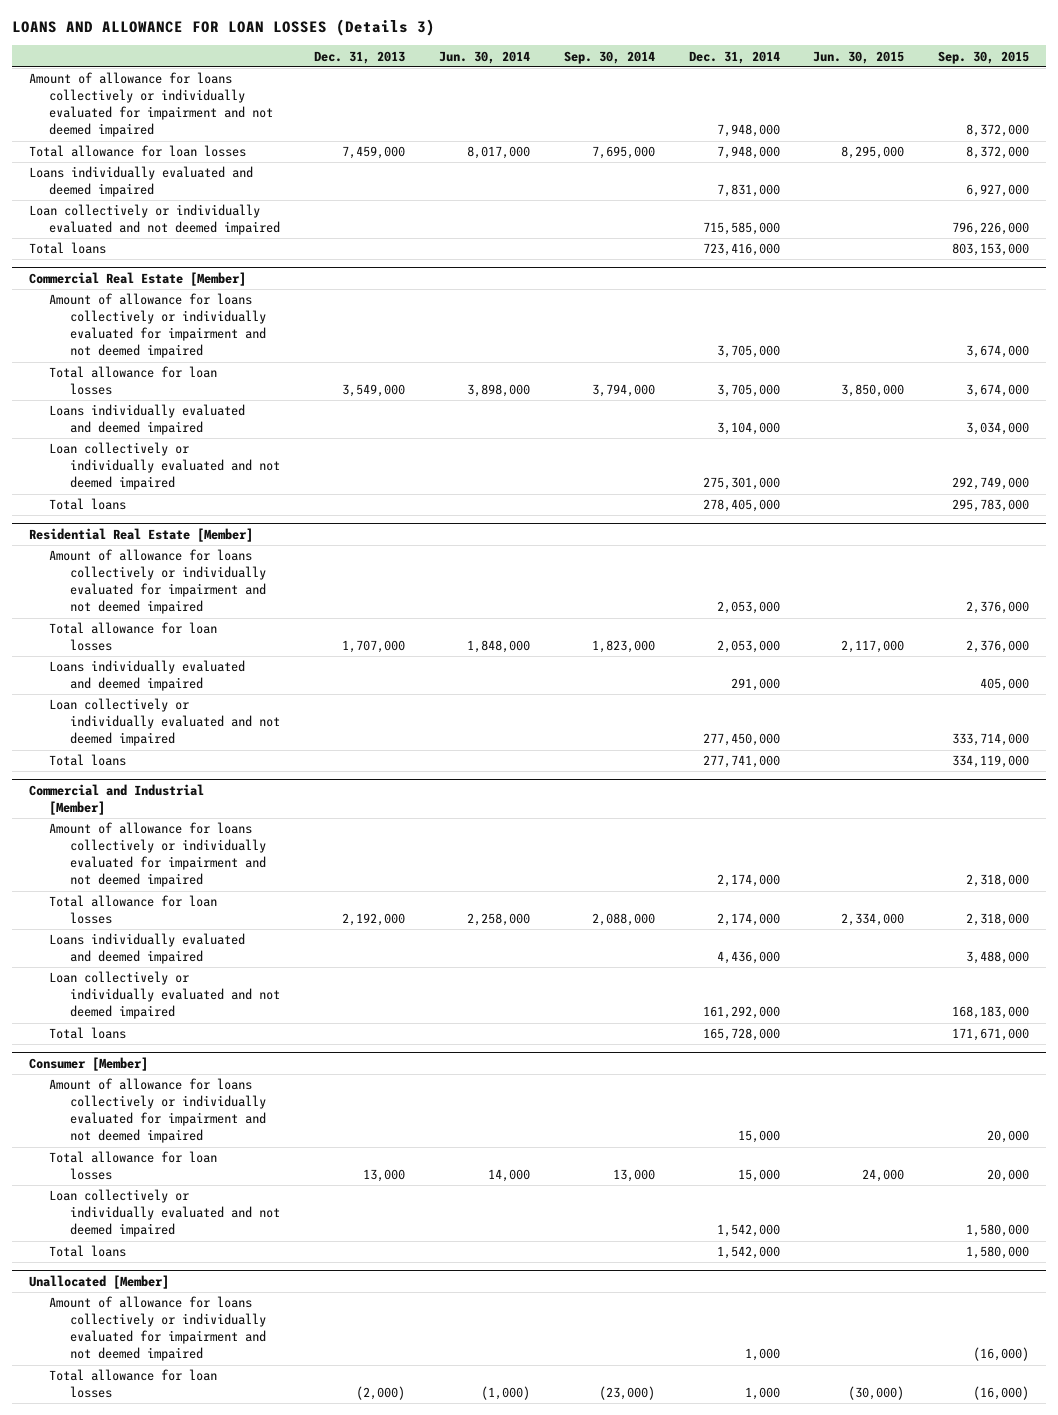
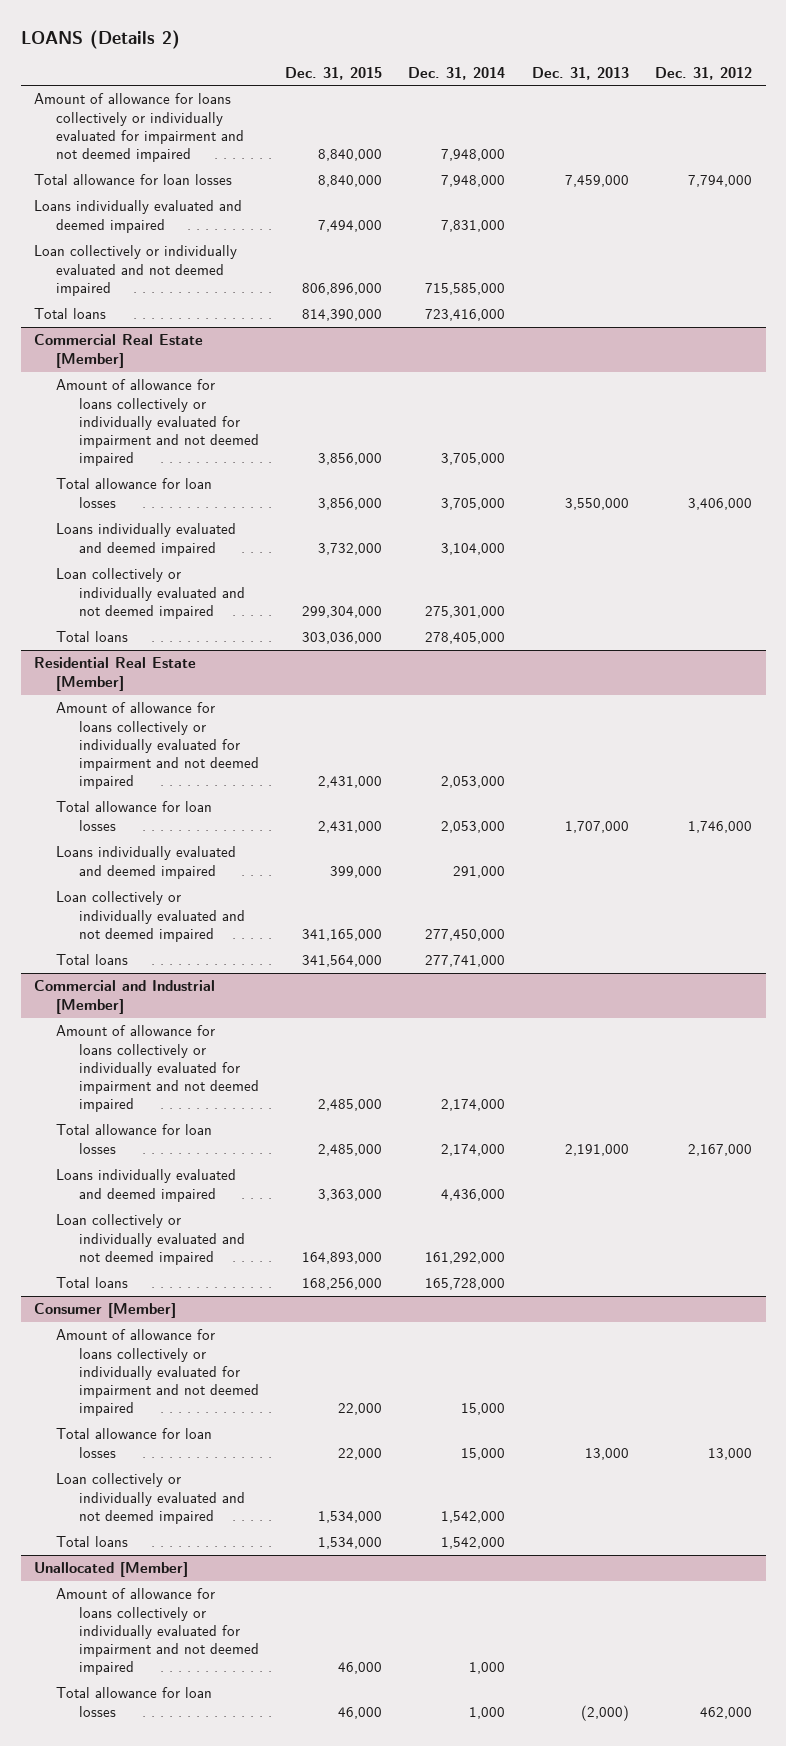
[11,19,435,37] LOANS AND ALLOWANCE FOR LOAN LOSSES (Details 3) -> [20,29,180,49] LOANS (Details 2)
[438,50,530,64] Jun. 30, 2014 -> none
[563,50,655,64] Sep. 30, 2014 -> none
[813,50,905,64] Jun. 30, 2015 -> none
[938,50,1030,64] Sep. 30, 2015 -> none
none -> [285,66,383,80] Dec. 31, 2015
none -> [655,66,753,80] Dec. 31, 2012
[342,384,406,398] 3,549,000 -> [564,497,629,510] 3,550,000
[342,913,406,927] 2,192,000 -> [564,1143,629,1156] 2,191,000

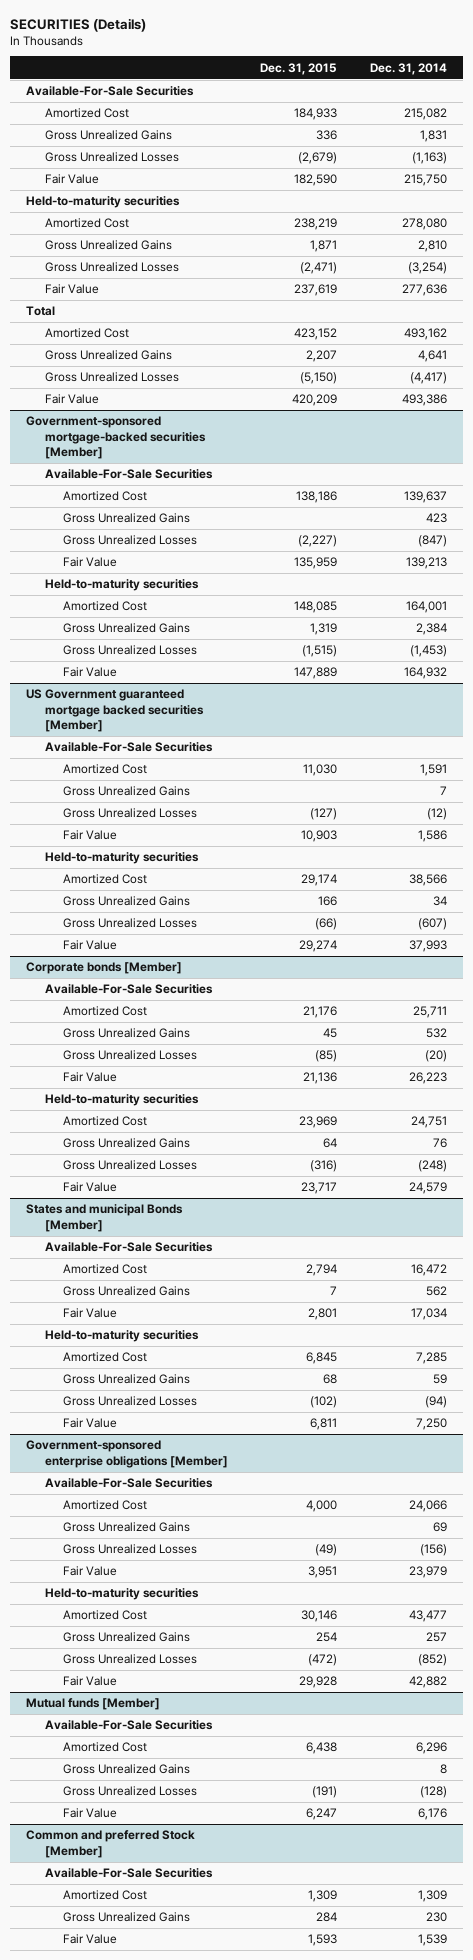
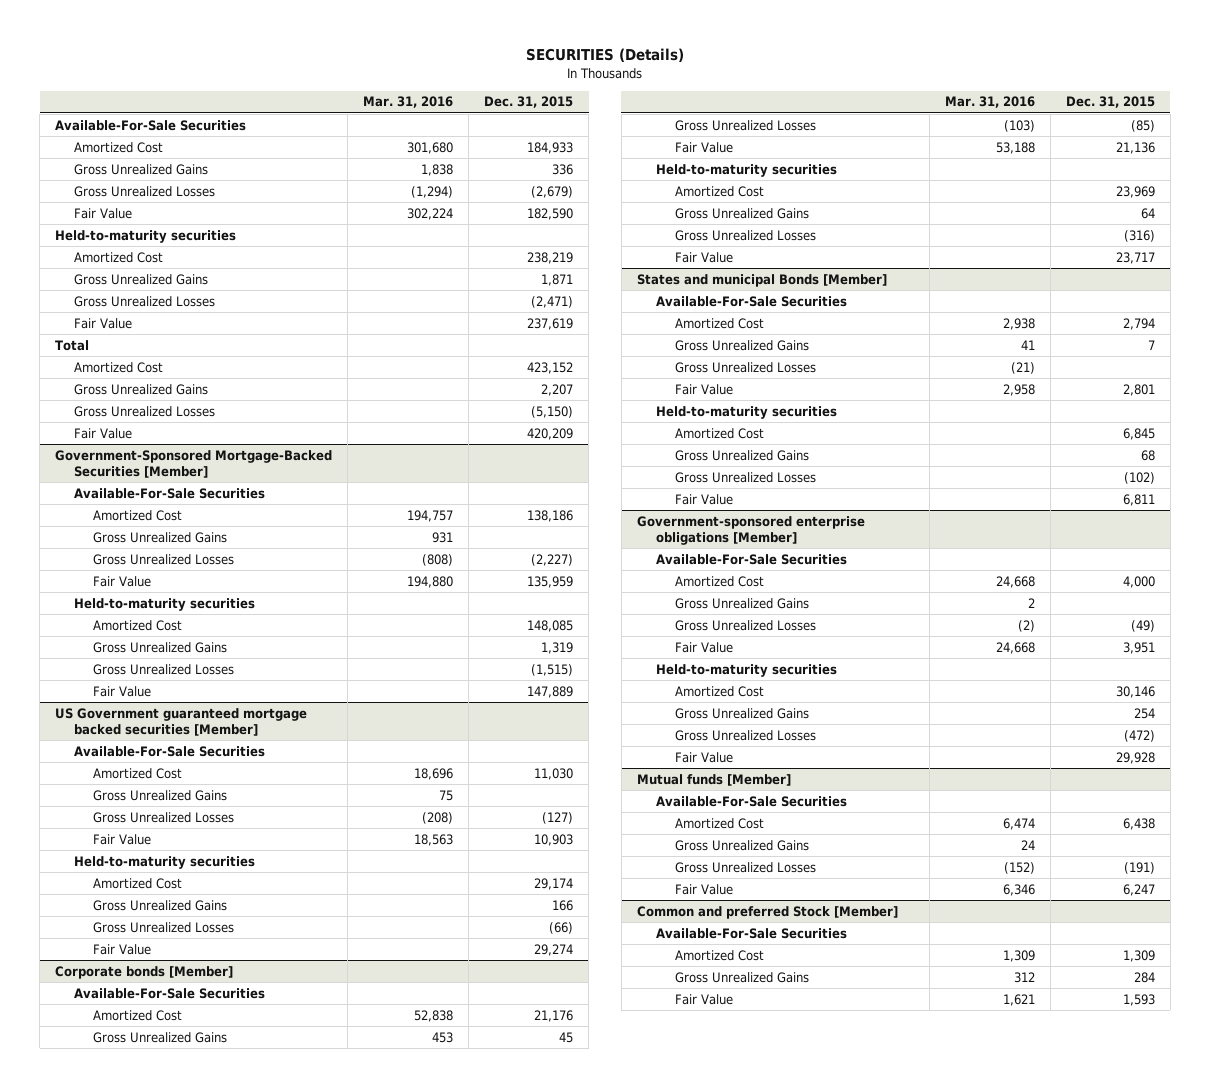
[369,62,447,75] Dec. 31, 2014 -> none
none -> [363,96,454,109] Mar. 31, 2016
[26,416,206,460] Government-sponsored mortgage-backed securities [Member] -> [55,449,333,479] Government-Sponsored Mortgage-Backed Securities [Member]
none -> [675,361,817,373] Gross Unrealized Losses

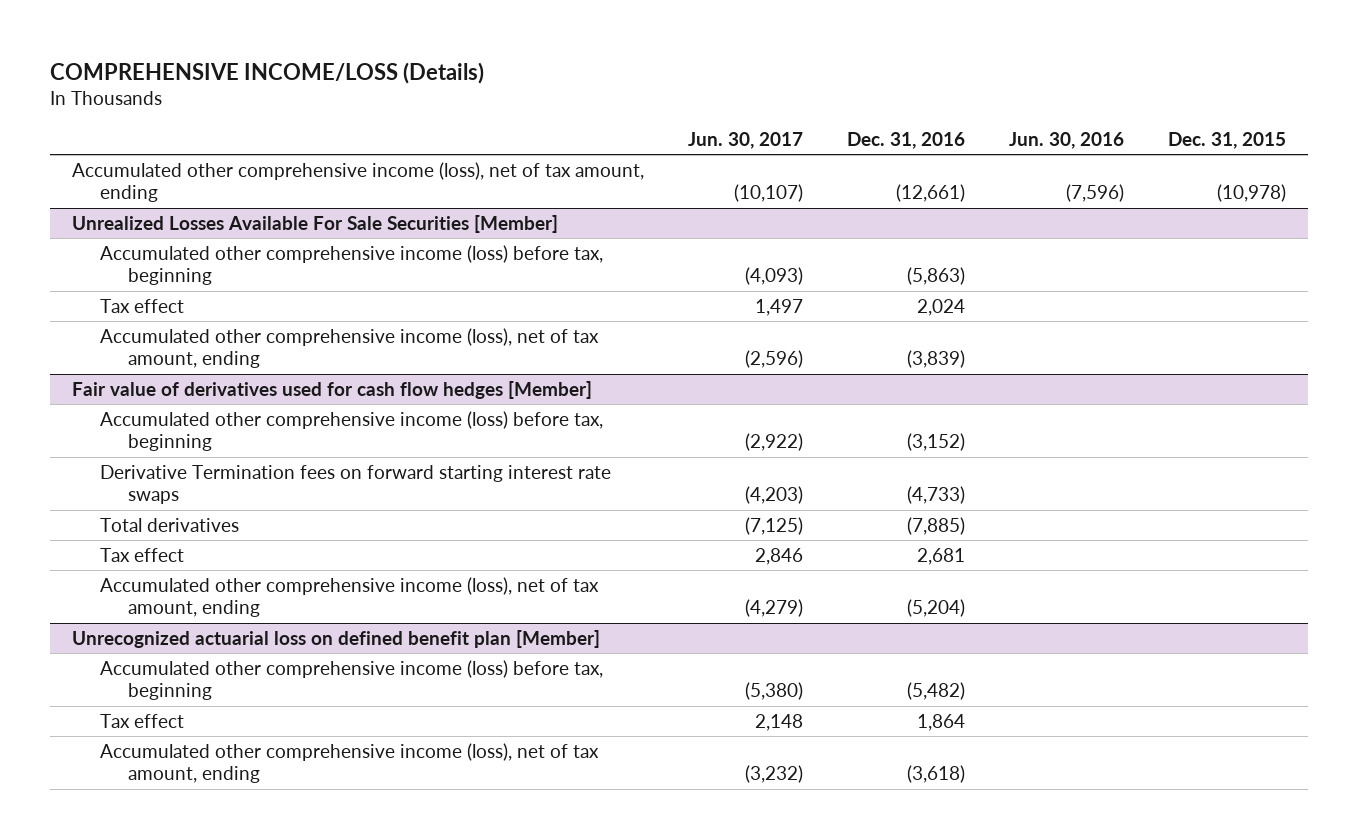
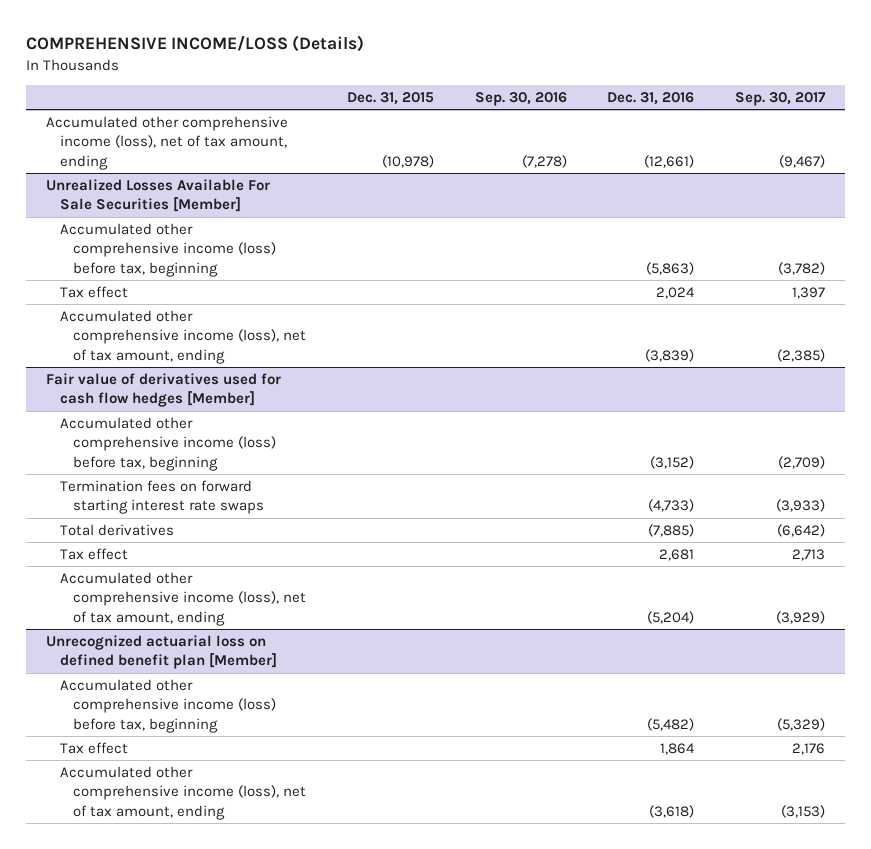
[688,132,804,150] Jun. 30, 2017 -> none
[1008,132,1124,150] Jun. 30, 2016 -> none
none -> [474,91,567,106] Sep. 30, 2016
none -> [734,91,826,106] Sep. 30, 2017
[100,464,612,505] Derivative Termination fees on forward starting interest rate swaps -> [59,479,265,515] Termination fees on forward starting interest rate swaps

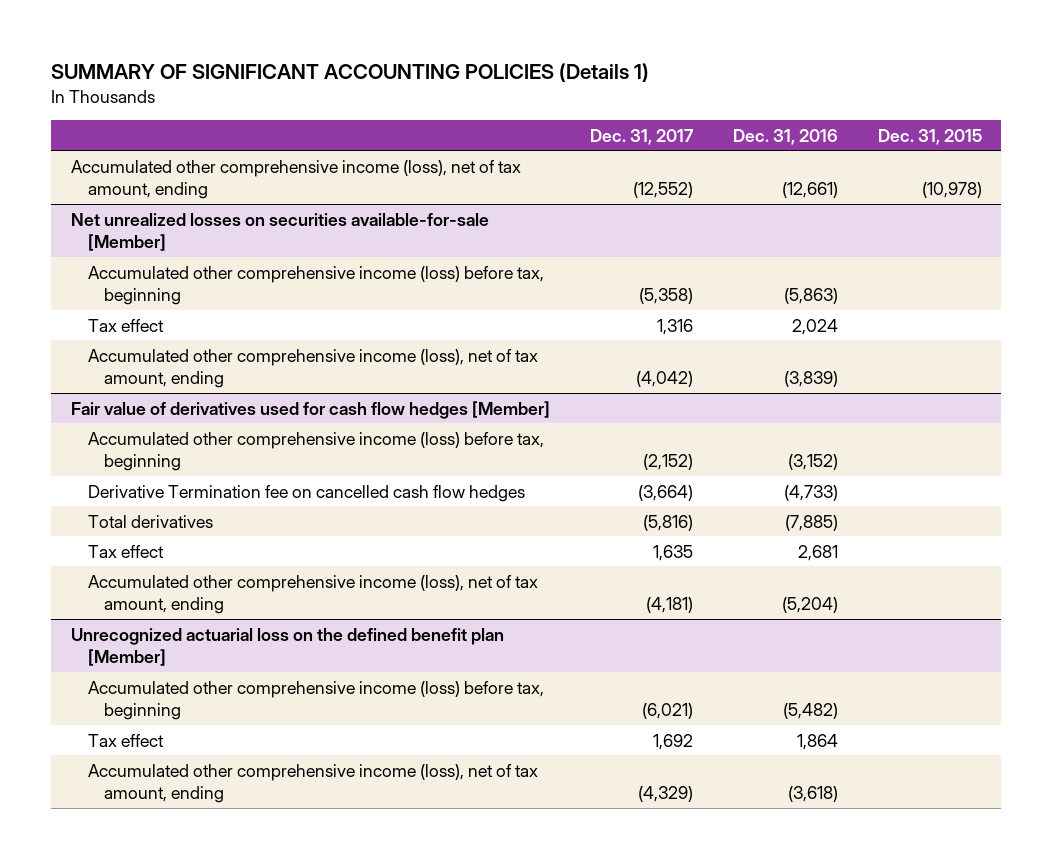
[25,35,364,53] COMPREHENSIVE INCOME/LOSS (Details) -> [51,62,650,82] SUMMARY OF SIGNIFICANT ACCOUNTING POLICIES (Details 1)
[474,91,567,106] Sep. 30, 2016 -> none
[734,91,826,106] Sep. 30, 2017 -> none
none -> [589,128,694,145] Dec. 31, 2017
[45,178,270,213] Unrealized Losses Available For Sale Securities [Member] -> [71,212,490,251] Net unrealized losses on securities available-for-sale [Member]
[59,479,265,515] Termination fees on forward starting interest rate swaps -> [87,484,525,502] Derivative Termination fee on cancelled cash flow hedges
[45,634,277,670] Unrecognized actuarial loss on defined benefit plan [Member] -> [71,627,505,666] Unrecognized actuarial loss on the defined benefit plan [Member]

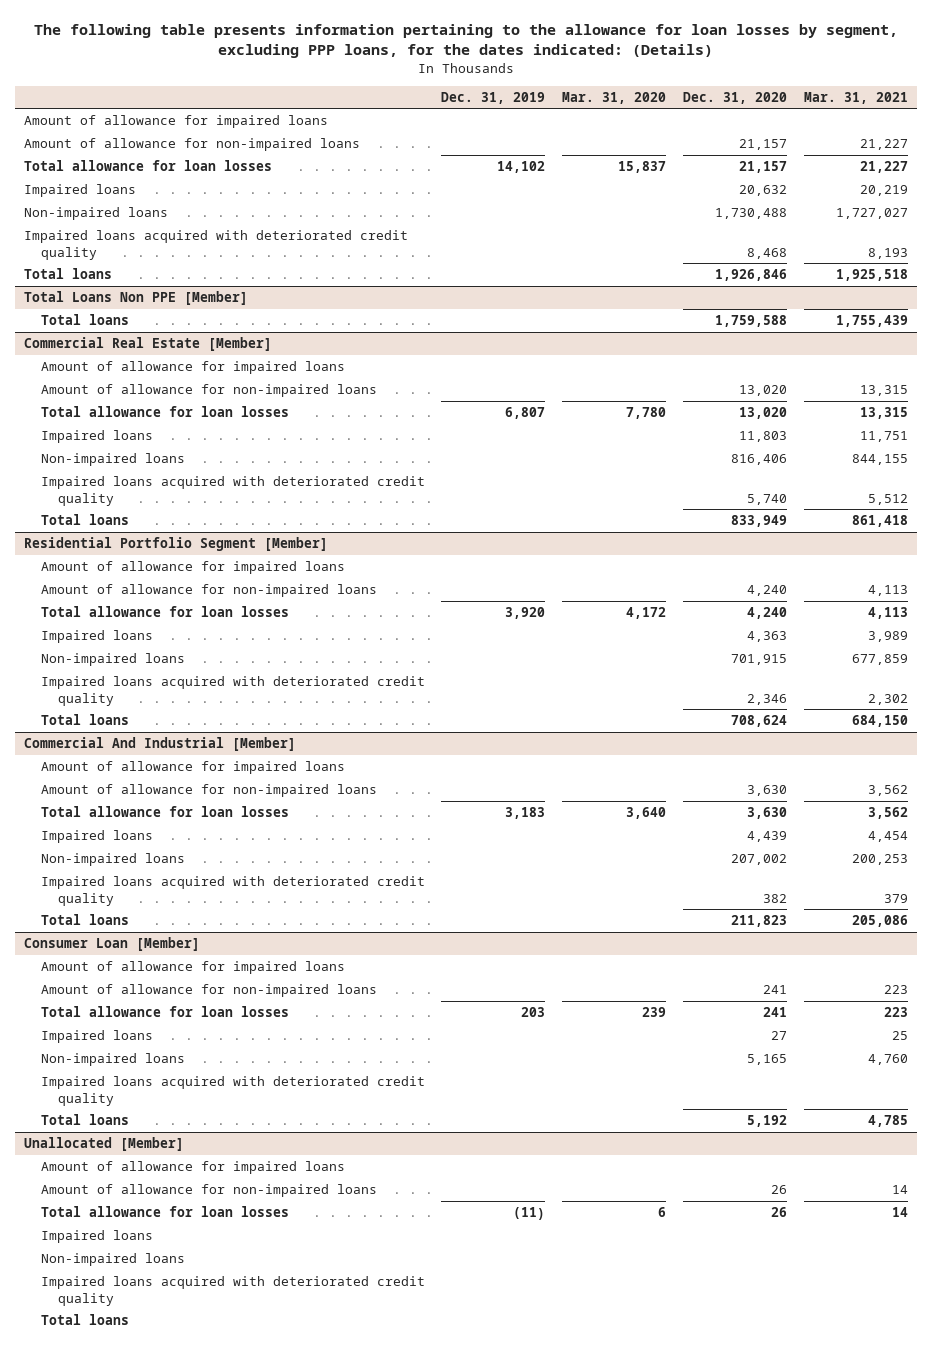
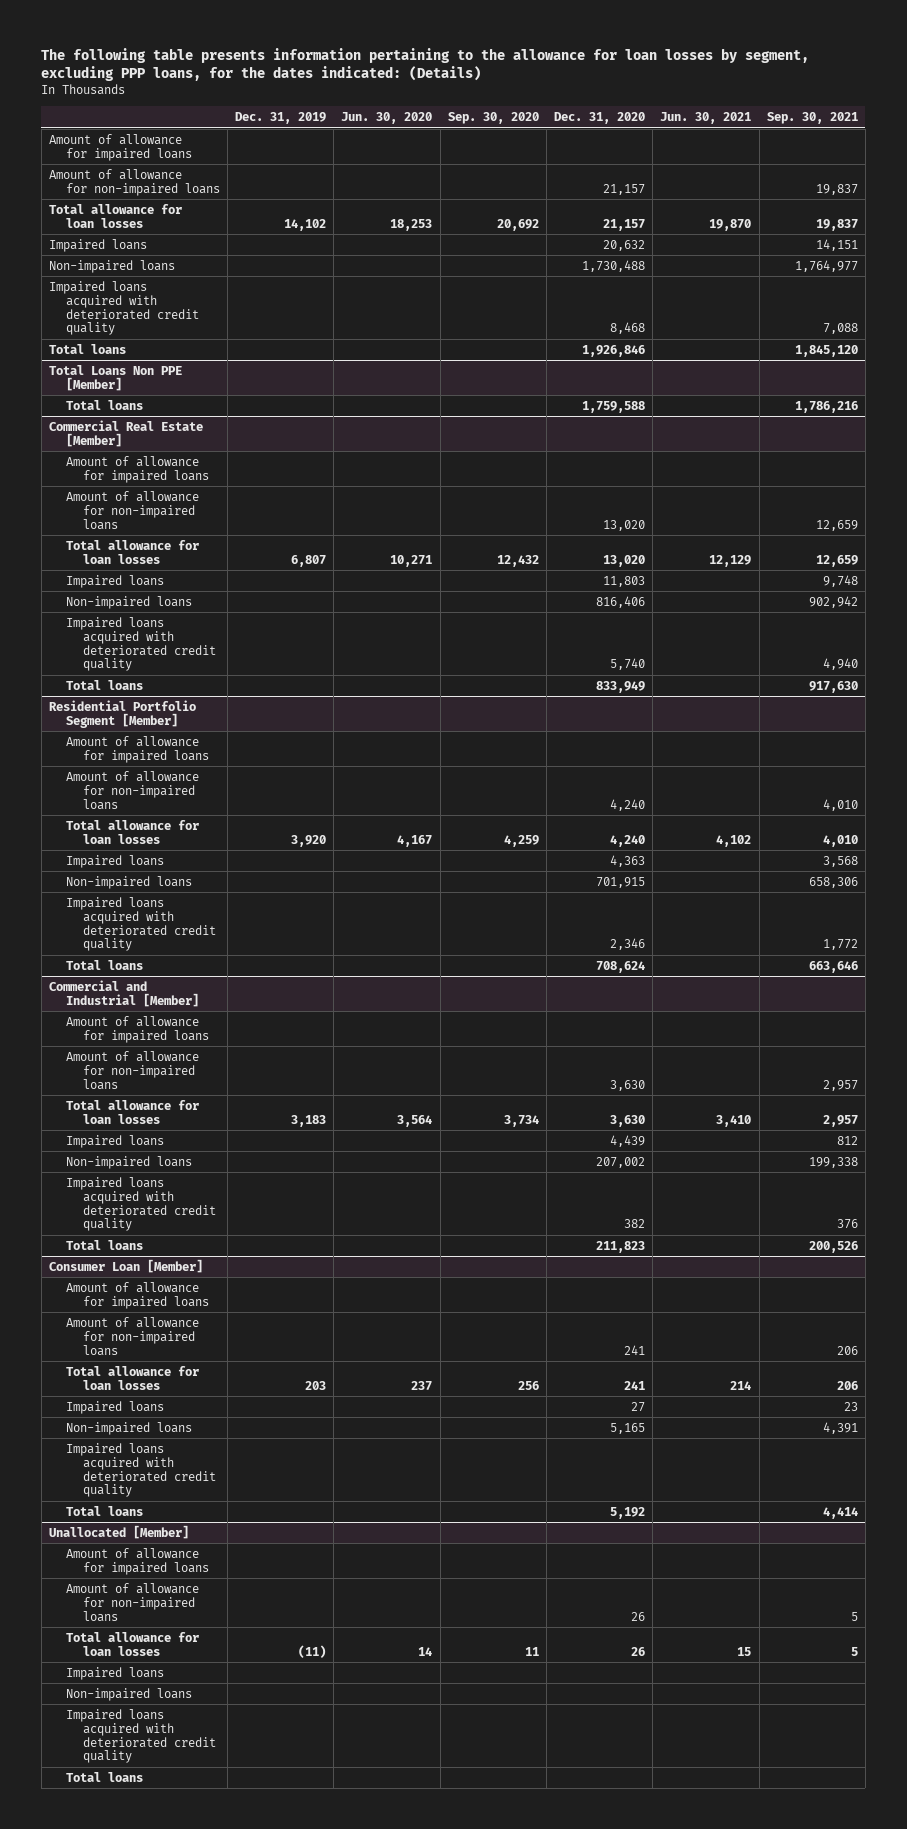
[562,91,667,104] Mar. 31, 2020 -> none
[804,91,909,104] Mar. 31, 2021 -> none
none -> [341,112,433,125] Jun. 30, 2020
none -> [447,112,539,125] Sep. 30, 2020
none -> [660,112,752,125] Jun. 30, 2021
none -> [766,112,858,125] Sep. 30, 2021
[23,736,296,751] Commercial And Industrial [Member] -> [48,979,199,1007] Commercial and Industrial [Member]

